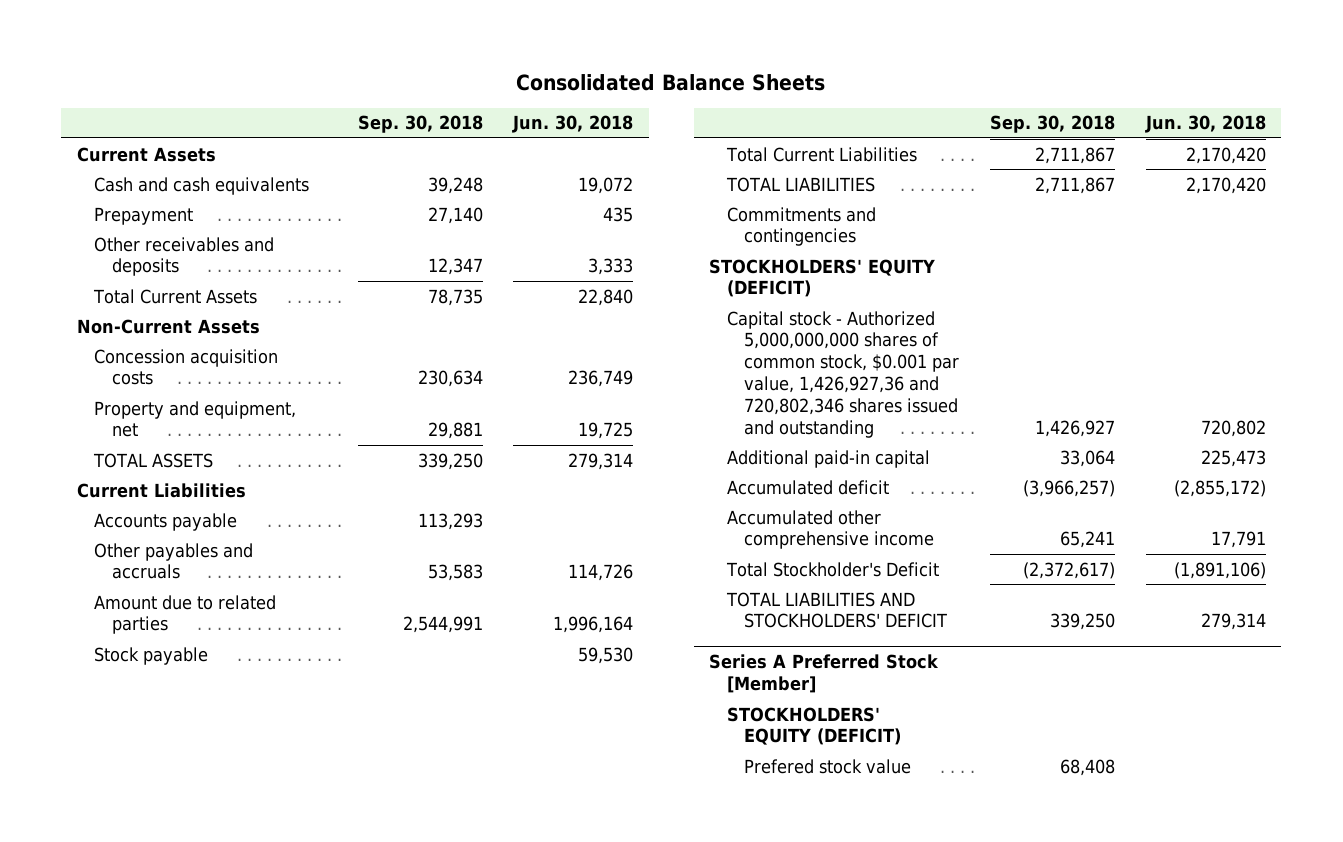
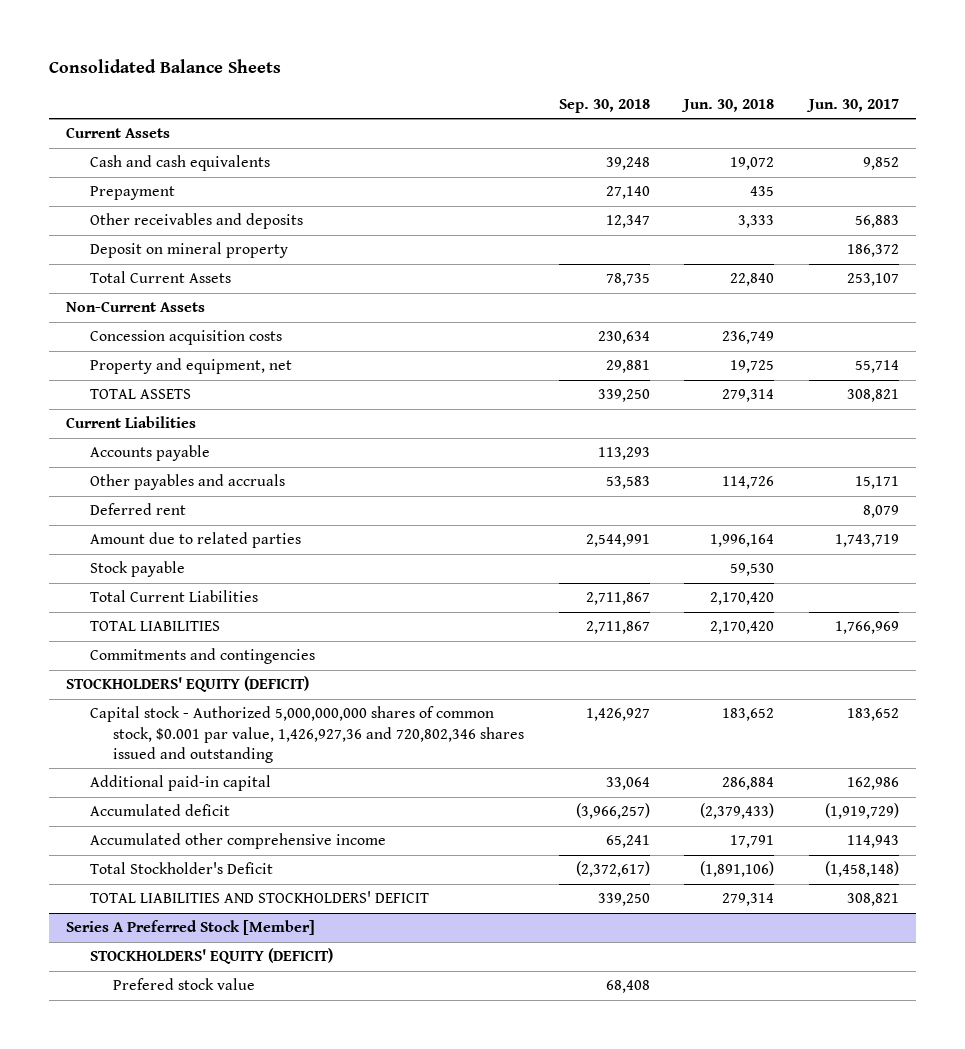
none -> [805,98,899,112] Jun. 30, 2017
none -> [89,242,288,259] Deposit on mineral property
none -> [89,503,186,516] Deferred rent
[1200,419,1266,437] 720,802 -> [722,708,775,722] 183,652
[1200,449,1266,467] 225,473 -> [722,777,775,791] 286,884
[1173,479,1266,497] (2,855,172) -> [700,803,775,820] (2,379,433)

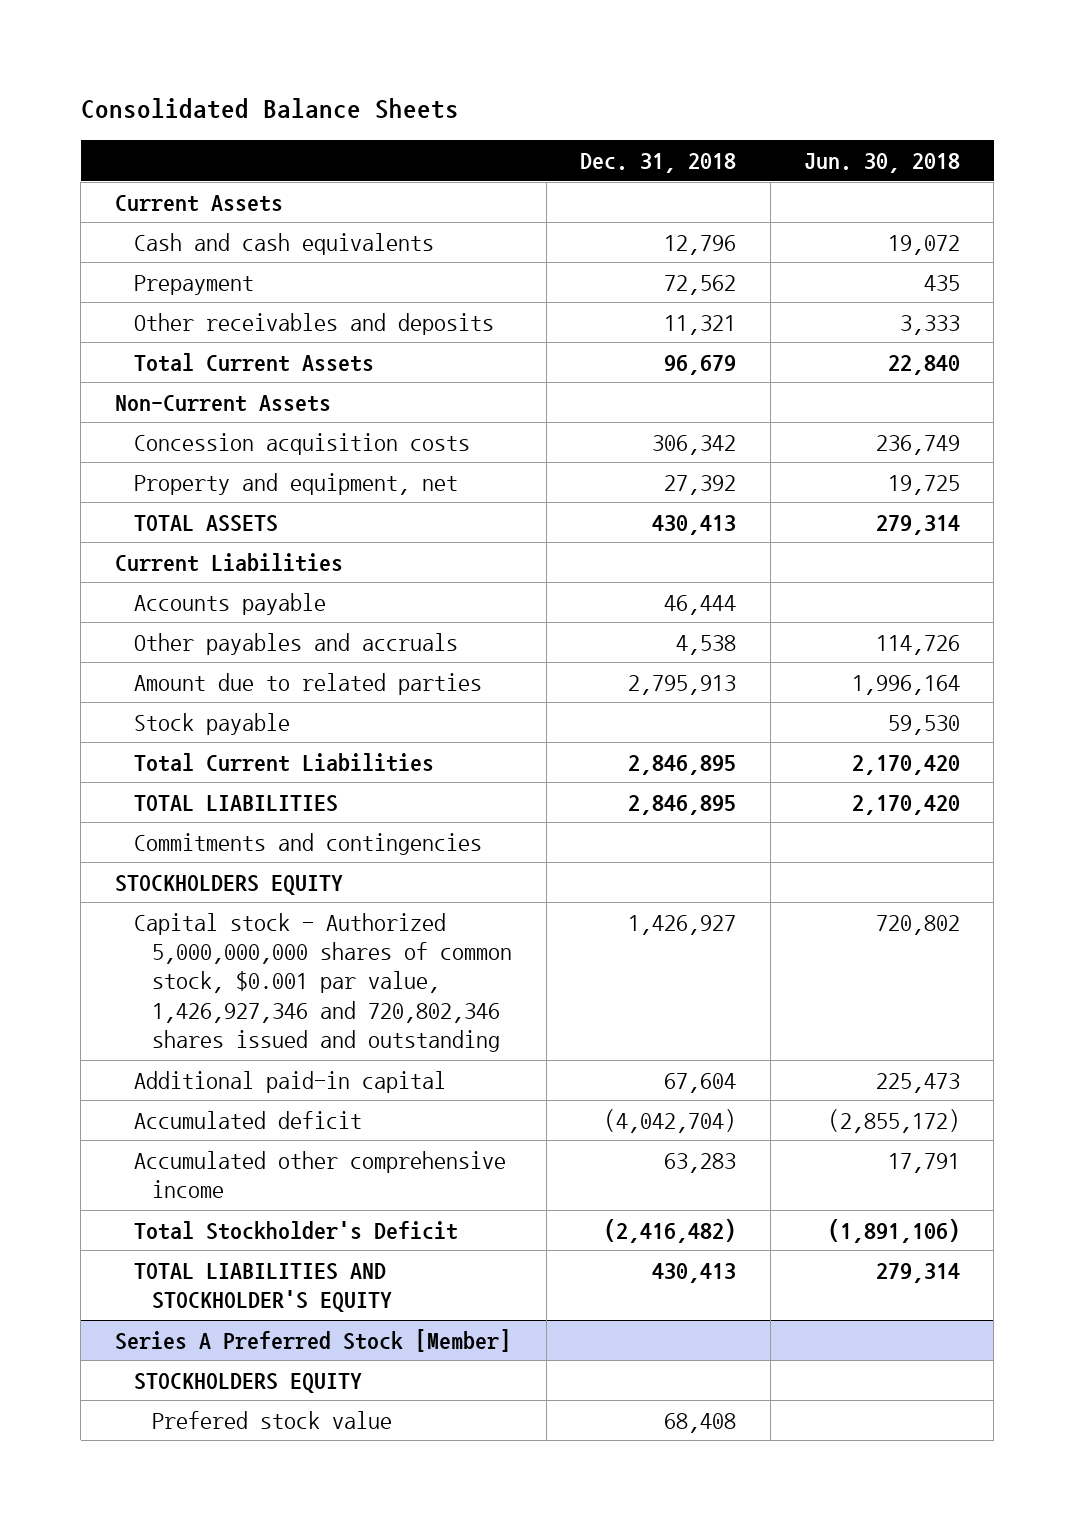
[558,98,650,113] Sep. 30, 2018 -> none
[805,98,899,112] Jun. 30, 2017 -> none
none -> [580,152,737,173] Dec. 31, 2018
[89,242,288,259] Deposit on mineral property -> none
[89,503,186,516] Deferred rent -> none
[66,676,310,693] STOCKHOLDERS' EQUITY (DEFICIT) -> [114,874,343,895] STOCKHOLDERS EQUITY
[89,706,525,763] Capital stock - Authorized 5,000,000,000 shares of common stock, $0.001 par value, 1,426,927,36 and 720,802,346 shares issued and outstanding -> [133,912,513,1052] Capital stock - Authorized 5,000,000,000 shares of common stock, $0.001 par value, 1,426,927,346 and 720,802,346 shares issued and outstanding
[722,708,775,722] 183,652 -> [876,914,961,935] 720,802
[722,777,775,791] 286,884 -> [876,1072,961,1093] 225,473
[700,803,775,820] (2,379,433) -> [828,1108,961,1133] (2,855,172)
[89,891,429,904] TOTAL LIABILITIES AND STOCKHOLDERS' DEFICIT -> [133,1262,393,1312] TOTAL LIABILITIES AND STOCKHOLDER'S EQUITY
[89,948,333,965] STOCKHOLDERS' EQUITY (DEFICIT) -> [133,1372,362,1393] STOCKHOLDERS EQUITY

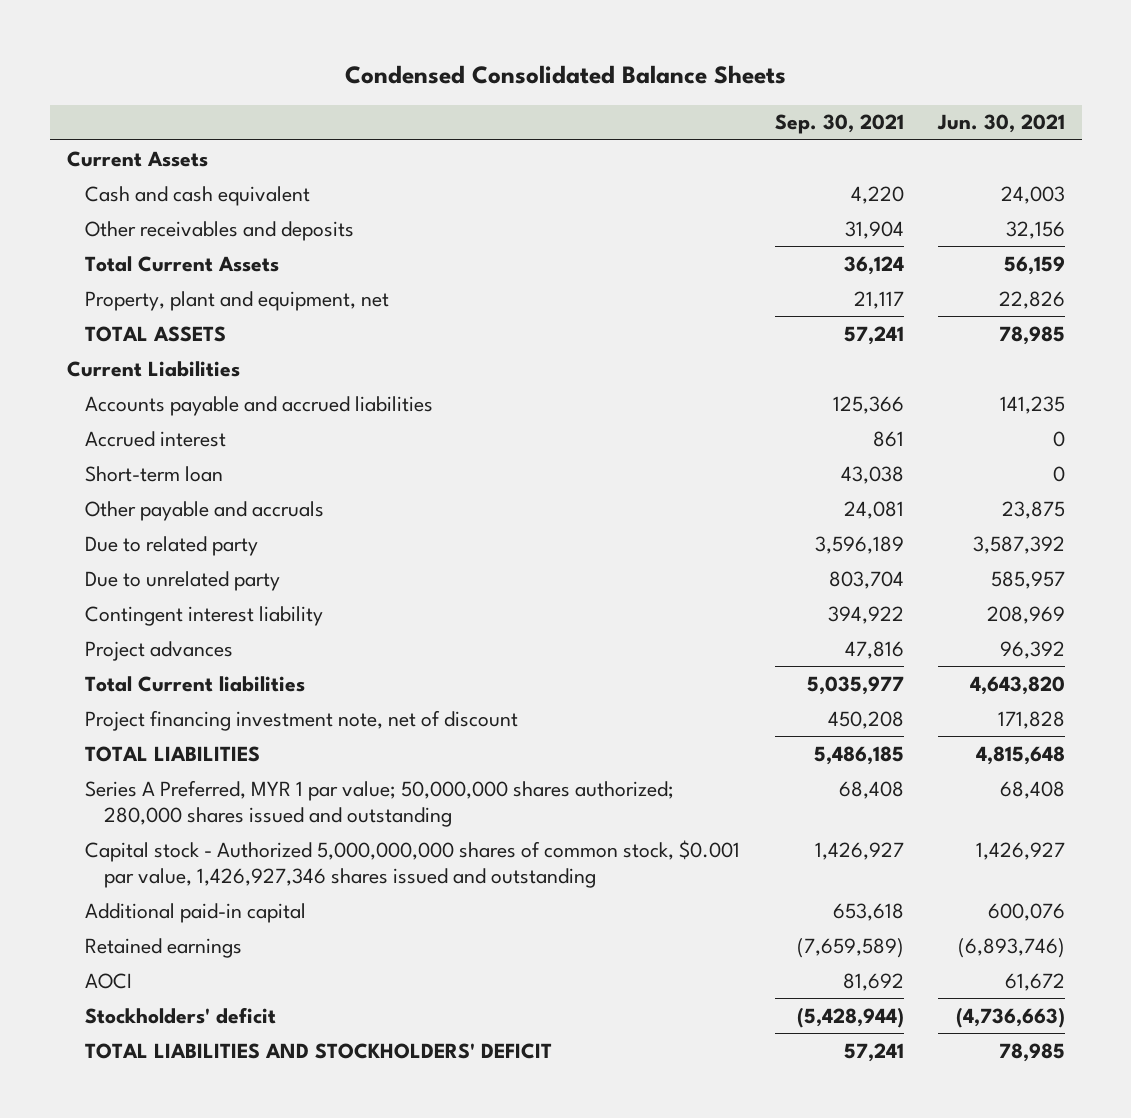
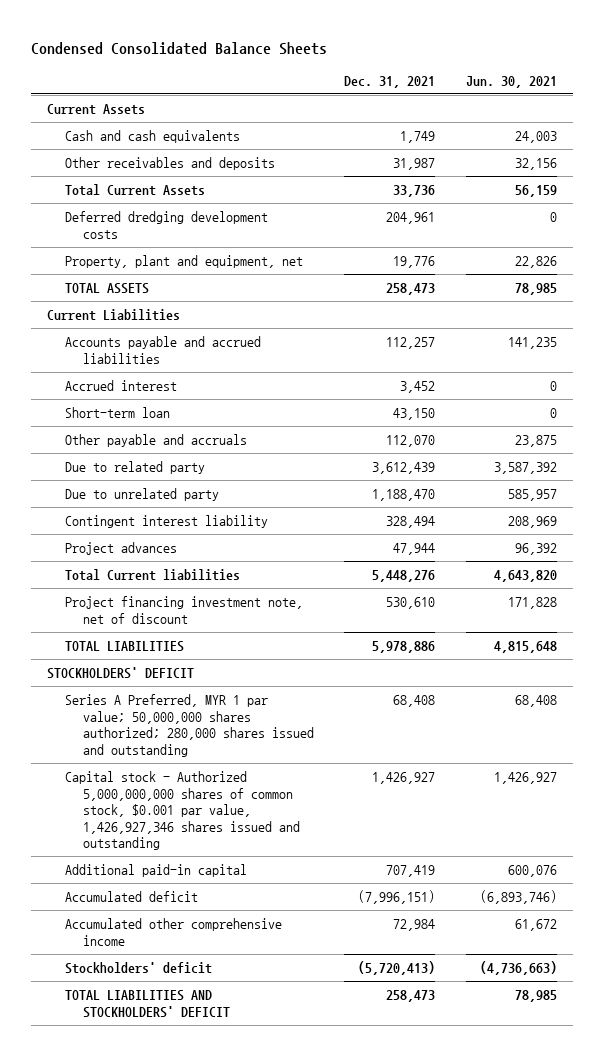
[774,114,904,135] Sep. 30, 2021 -> none
none -> [344,75,436,88] Dec. 31, 2021
[85,185,311,206] Cash and cash equivalent -> [64,130,240,144] Cash and cash equivalents
none -> [64,211,268,239] Deferred dredging development costs
none -> [46,667,194,680] STOCKHOLDERS' DEFICIT
[85,937,243,958] Retained earnings -> [64,891,198,903] Accumulated deficit
[85,972,133,989] AOCI -> [64,918,282,946] Accumulated other comprehensive income

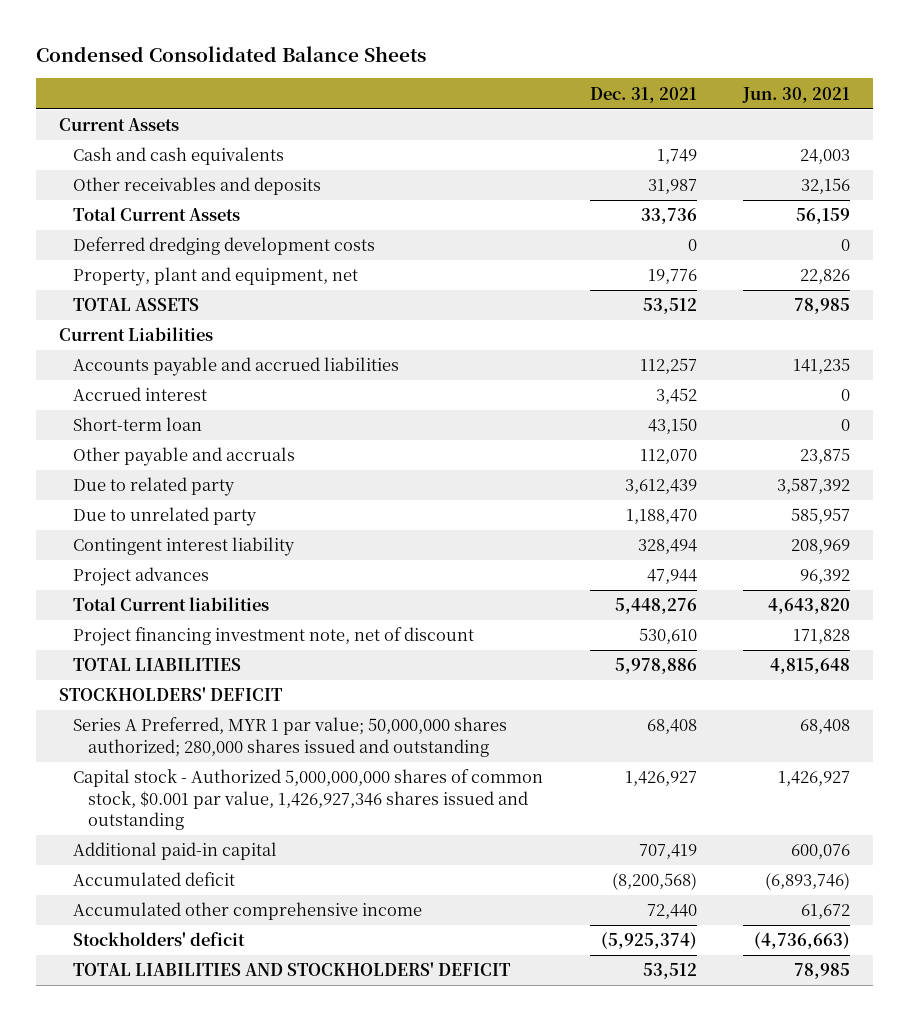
[386,212,436,225] 204,961 -> [687,239,697,252] 0
[386,283,436,296] 258,473 -> [642,298,697,315] 53,512
[358,890,436,905] (7,996,151) -> [611,872,697,891] (8,200,568)
[393,919,436,932] 72,984 -> [646,904,697,920] 72,440
[358,961,436,976] (5,720,413) -> [600,932,697,950] (5,925,374)
[386,990,436,1003] 258,473 -> [642,963,697,980] 53,512

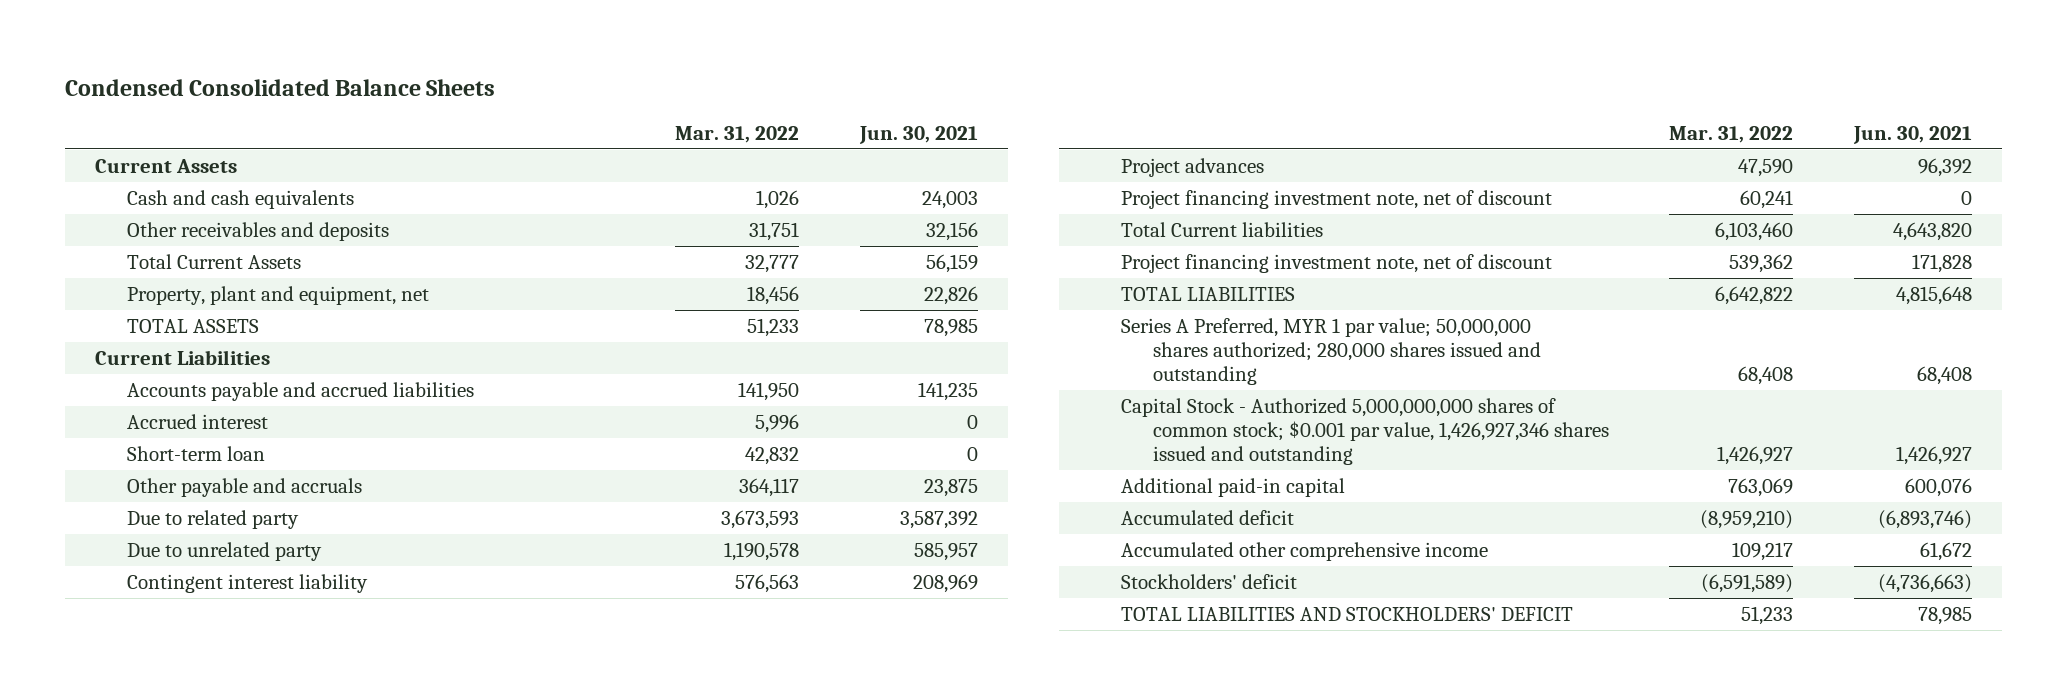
[589,86,697,103] Dec. 31, 2021 -> none
none -> [675,125,800,143] Mar. 31, 2022
[73,237,376,256] Deferred dredging development costs -> none
none -> [1121,189,1553,209] Project financing investment note, net of discount
[58,687,283,702] STOCKHOLDERS' DEFICIT -> none
[73,769,544,830] Capital stock - Authorized 5,000,000,000 shares of common stock, $0.001 par value, 1,426,927,346 shares issued and outstanding -> [1121,397,1609,466] Capital Stock - Authorized 5,000,000,000 shares of common stock; $0.001 par value, 1,426,927,346 shares issued and outstanding

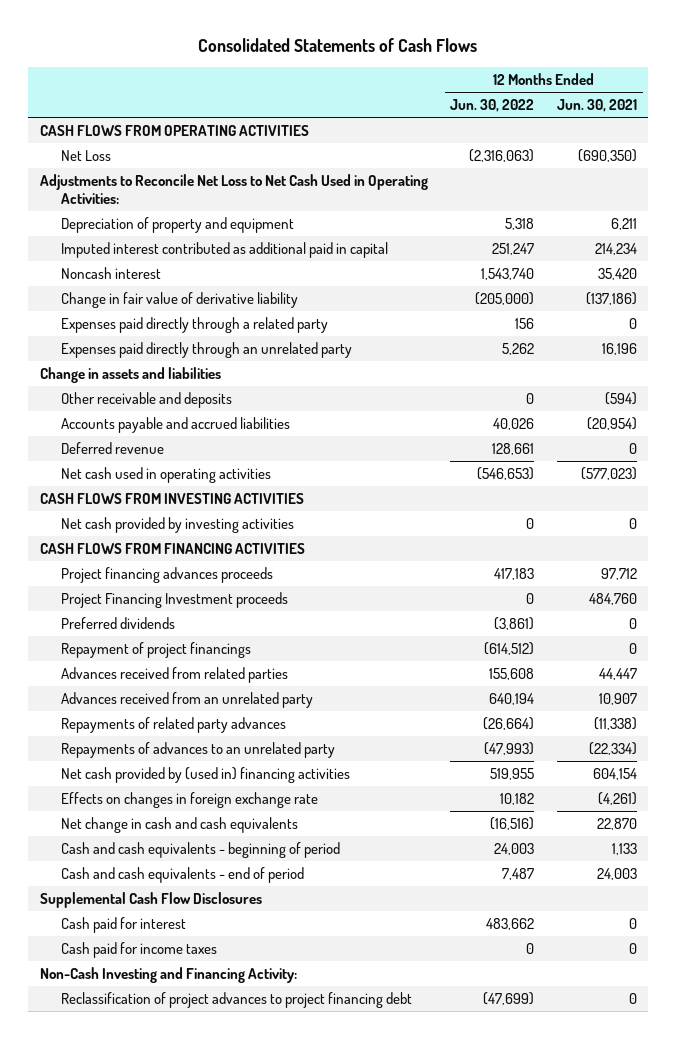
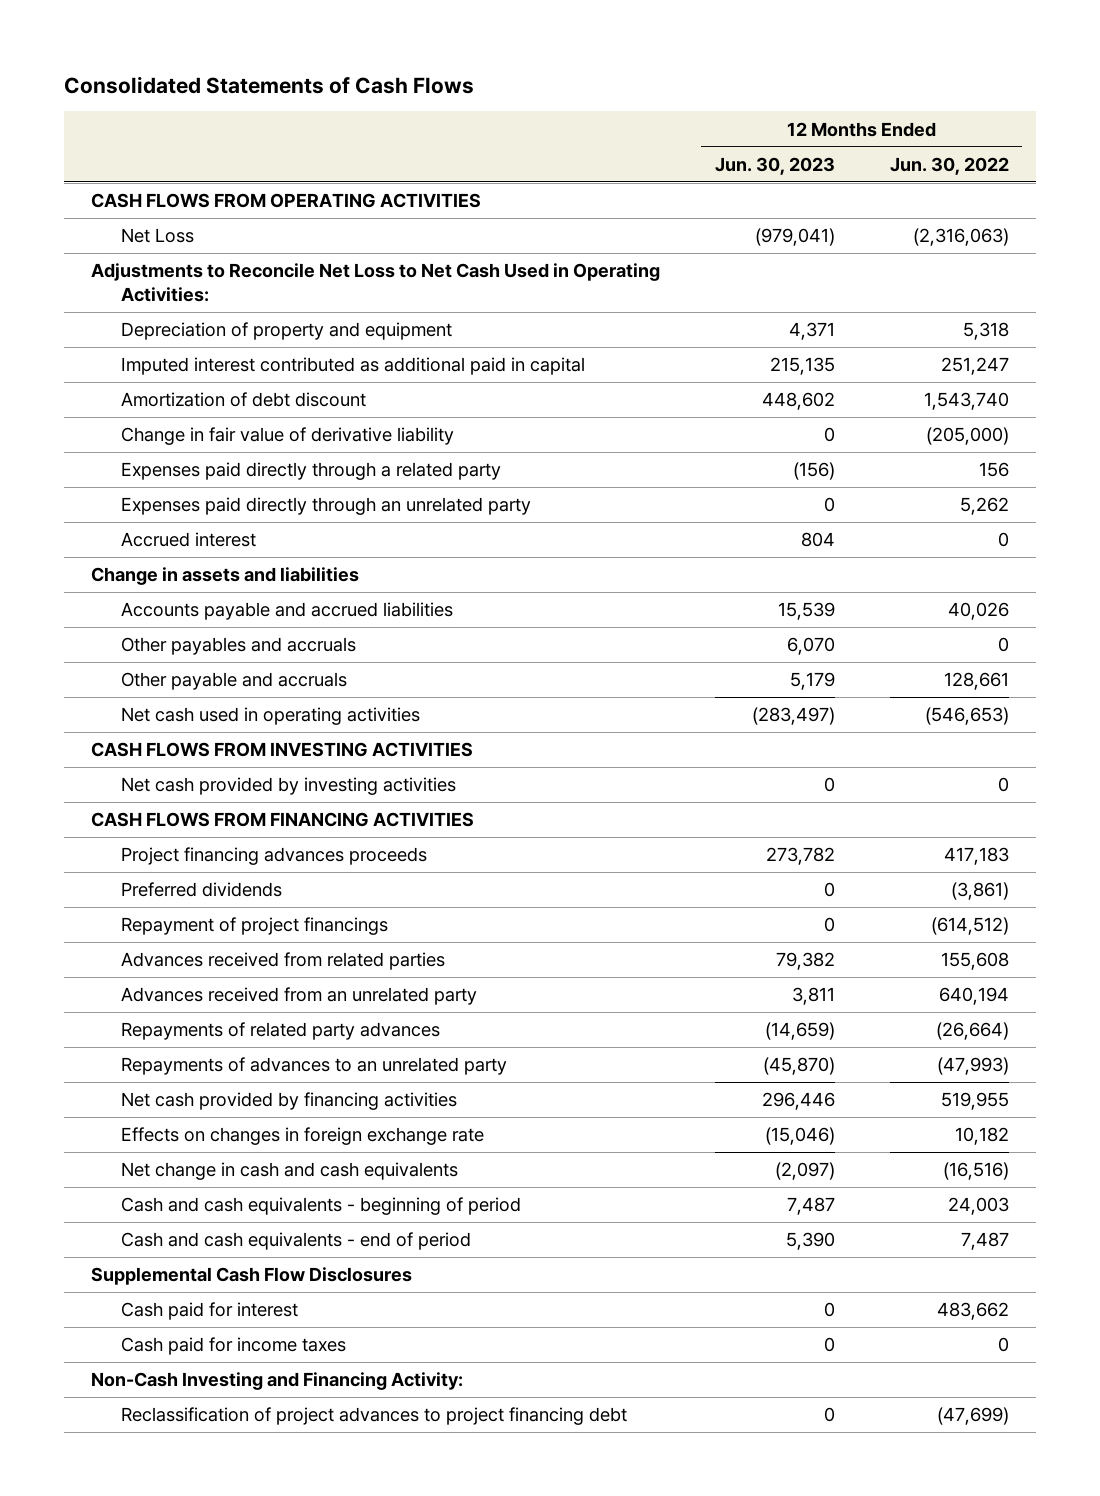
[557,99,638,113] Jun. 30, 2021 -> none
none -> [715,156,836,175] Jun. 30, 2023
[61,267,162,280] Noncash interest -> [121,392,367,408] Amortization of debt discount
none -> [121,532,257,548] Accrued interest
[61,392,233,409] Other receivable and deposits -> none
none -> [121,637,357,656] Other payables and accruals
[61,442,165,455] Deferred revenue -> [121,672,348,691] Other payable and accruals
[61,592,289,609] Project Financing Investment proceeds -> none
[61,767,351,784] Net cash provided by (used in) financing activities -> [121,1092,458,1111] Net cash provided by financing activities

